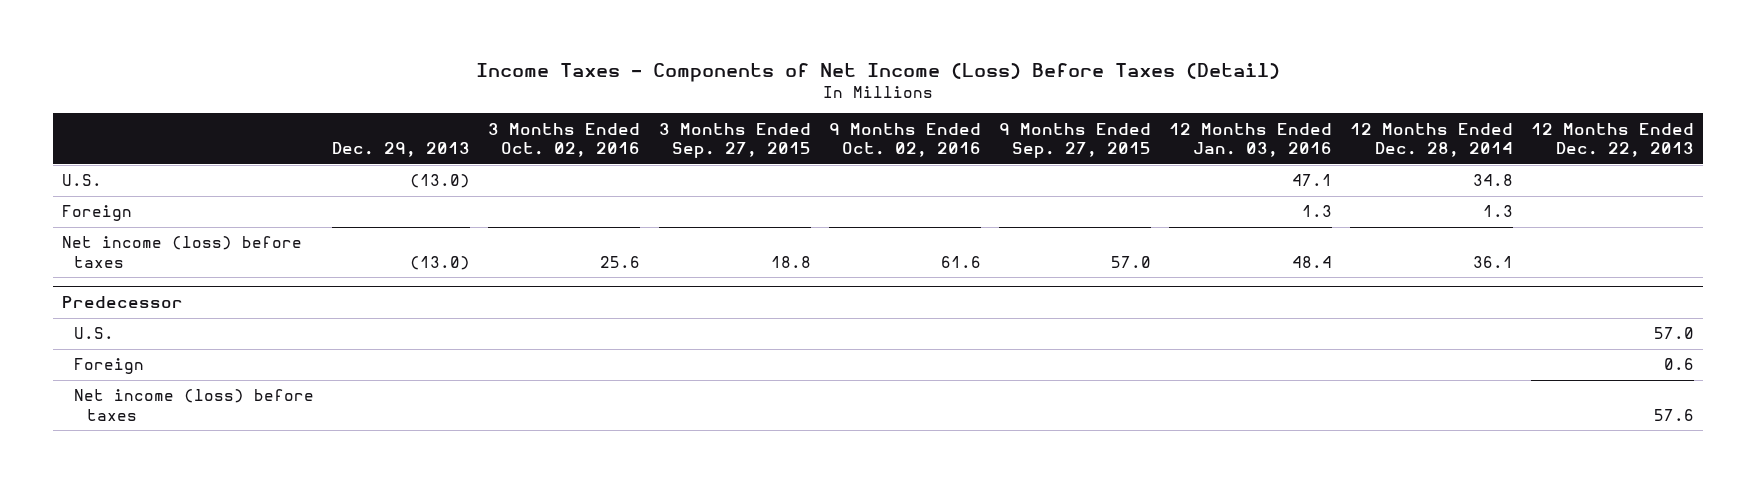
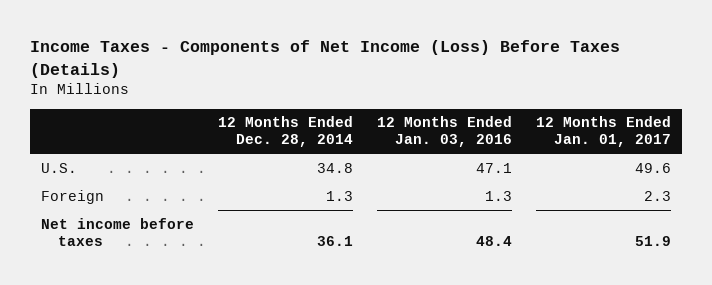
[475,62,1280,82] Income Taxes - Components of Net Income (Loss) Before Taxes (Detail) -> [29,40,620,78] Income Taxes - Components of Net Income (Loss) Before Taxes (Details)
[332,142,471,158] Dec. 29, 2013 -> none
[488,122,641,158] 3 Months Ended Oct. 02, 2016 -> none
[658,122,811,159] 3 Months Ended Sep. 27, 2015 -> none
[828,122,981,158] 9 Months Ended Oct. 02, 2016 -> none
[998,122,1151,159] 9 Months Ended Sep. 27, 2015 -> none
[1531,122,1695,158] 12 Months Ended Dec. 22, 2013 -> none
none -> [535,116,671,148] 12 Months Ended Jan. 01, 2017
[61,296,183,309] Predecessor -> none
[74,327,115,340] U.S. -> none
[74,358,145,375] Foreign -> none
[74,389,315,421] Net income (loss) before taxes -> none
[61,236,302,268] Net income (loss) before taxes -> [41,217,195,246] Net income before taxes

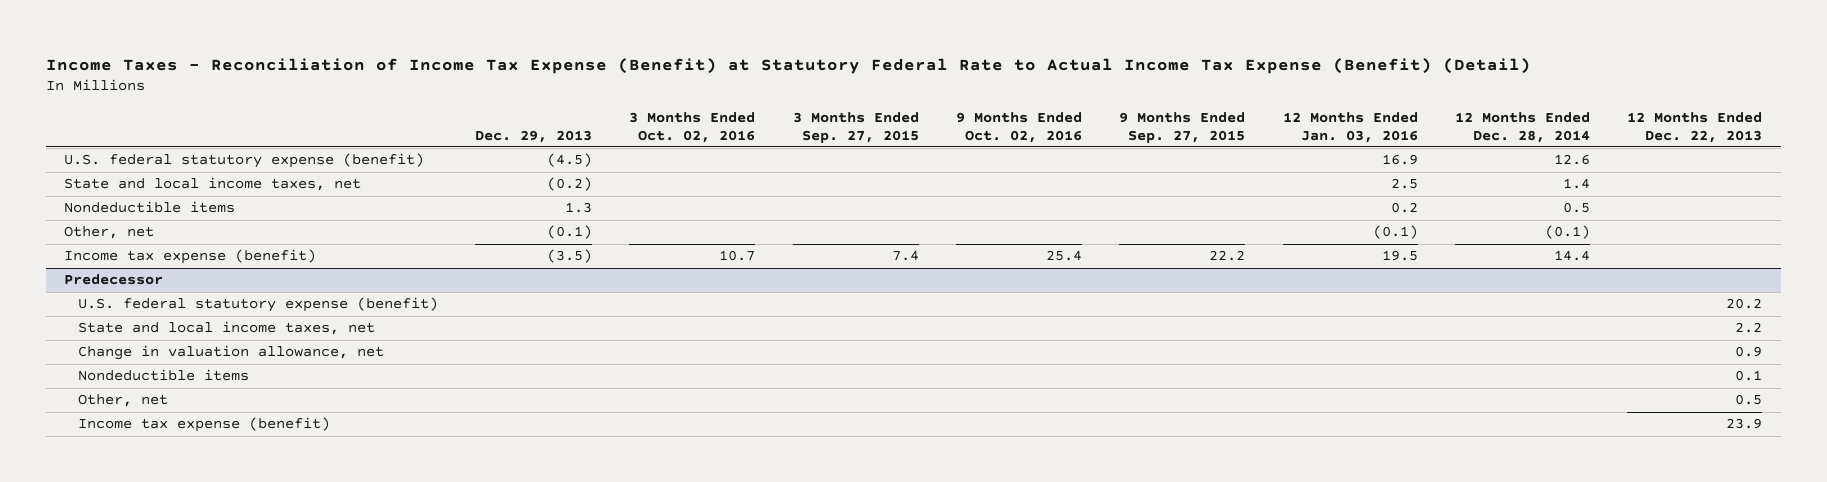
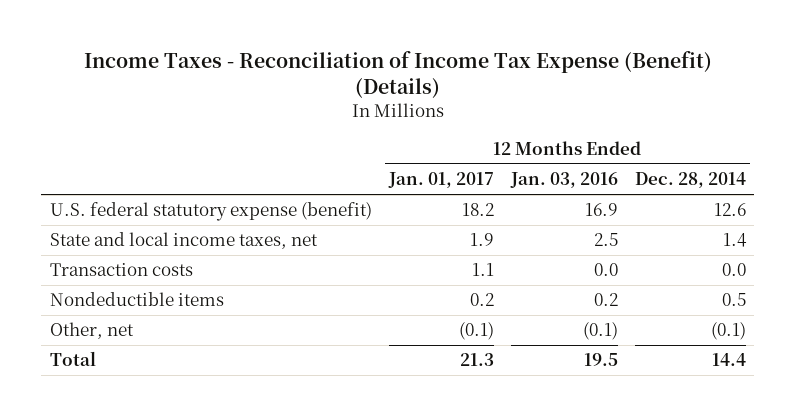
[45,57,1531,74] Income Taxes - Reconciliation of Income Tax Expense (Benefit) at Statutory Federal Rate to Actual Income Tax Expense (Benefit) (Detail) -> [83,50,712,98] Income Taxes - Reconciliation of Income Tax Expense (Benefit) (Details)
[475,129,593,143] Dec. 29, 2013 -> none
[629,111,756,143] 3 Months Ended Oct. 02, 2016 -> none
[792,111,919,143] 3 Months Ended Sep. 27, 2015 -> none
[955,111,1082,143] 9 Months Ended Oct. 02, 2016 -> none
[1119,111,1246,143] 9 Months Ended Sep. 27, 2015 -> none
[1627,111,1763,143] 12 Months Ended Dec. 22, 2013 -> none
none -> [387,172,494,189] Jan. 01, 2017
none -> [49,263,193,277] Transaction costs
[64,274,164,286] Predecessor -> none
[77,297,438,313] U.S. federal statutory expense (benefit) -> none
[77,321,375,336] State and local income taxes, net -> none
[77,345,384,361] Change in valuation allowance, net -> none
[77,369,249,382] Nondeductible items -> none
[77,394,168,408] Other, net -> none
[77,417,330,433] Income tax expense (benefit) -> none
[64,249,317,265] Income tax expense (benefit) -> [49,351,96,367] Total

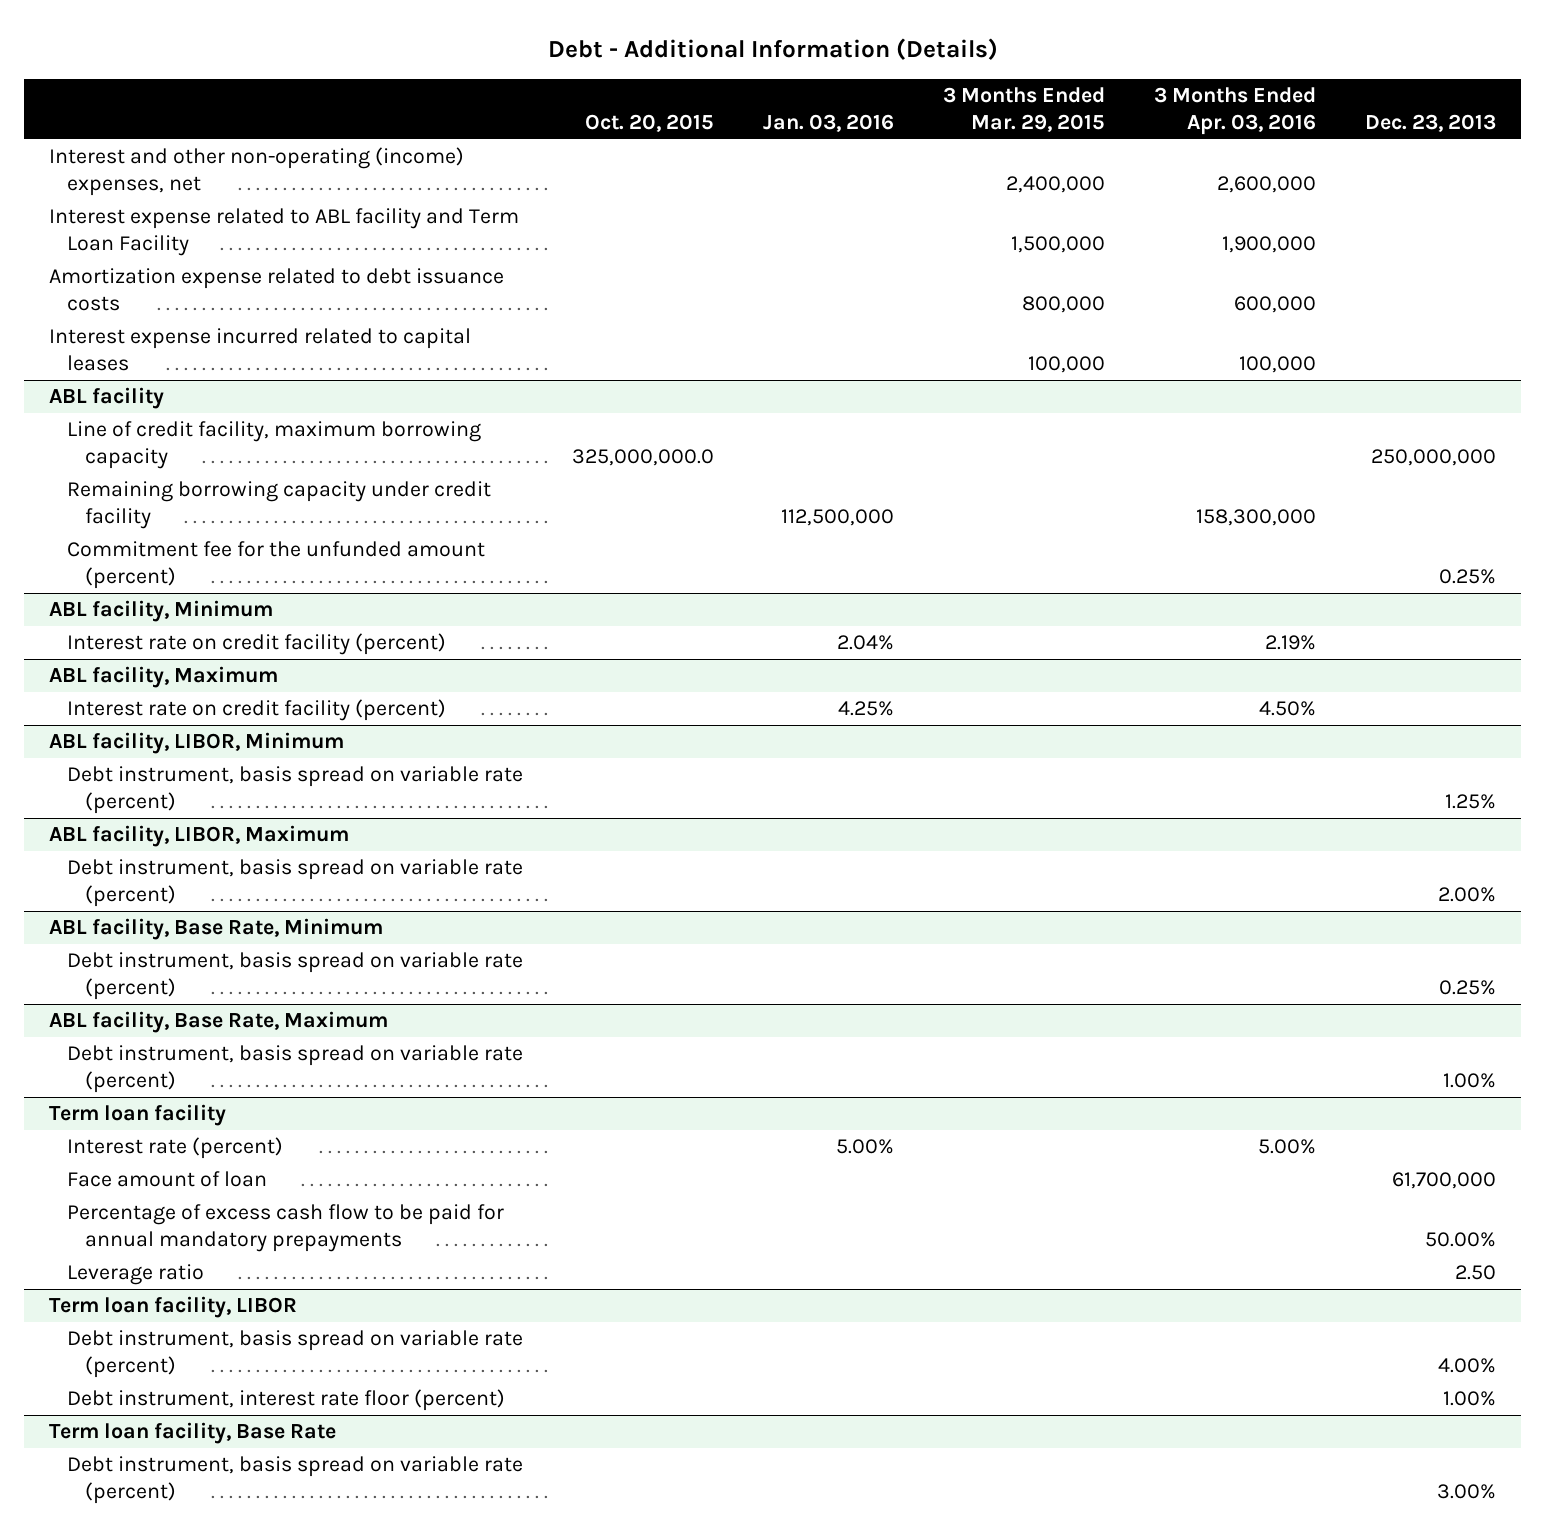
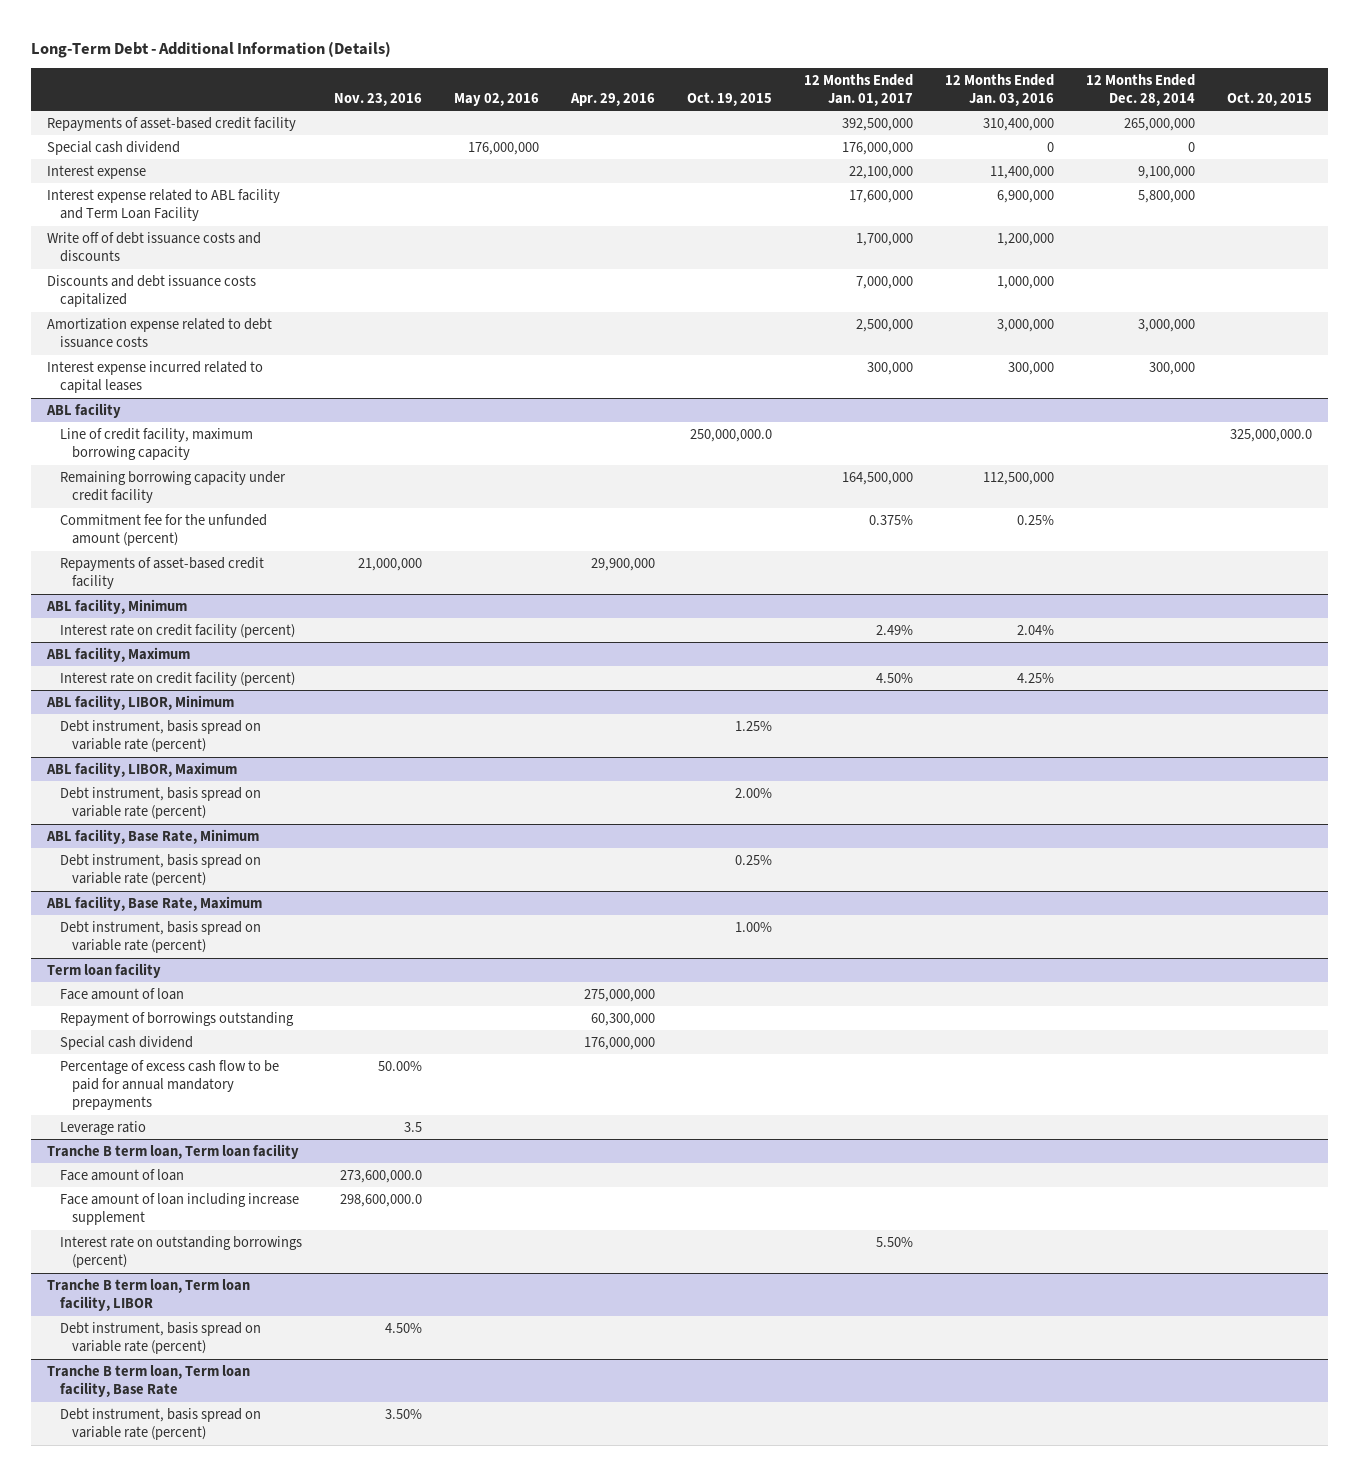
[547,38,998,61] Debt - Additional Information (Details) -> [31,40,392,58] Long-Term Debt - Additional Information (Details)
[763,114,895,133] Jan. 03, 2016 -> none
[943,87,1106,133] 3 Months Ended Mar. 29, 2015 -> none
[1154,87,1317,136] 3 Months Ended Apr. 03, 2016 -> none
[1365,114,1497,133] Dec. 23, 2013 -> none
none -> [333,93,422,107] Nov. 23, 2016
none -> [453,93,539,107] May 02, 2016
none -> [569,93,655,107] Apr. 29, 2016
none -> [686,92,772,107] Oct. 19, 2015
none -> [803,73,913,107] 12 Months Ended Jan. 01, 2017
none -> [944,73,1054,107] 12 Months Ended Jan. 03, 2016
none -> [1085,73,1195,107] 12 Months Ended Dec. 28, 2014
none -> [47,116,297,131] Repayments of asset-based credit facility
none -> [47,140,181,155] Special cash dividend
[48,147,464,197] Interest and other non-operating (income) expenses, net -> [47,164,147,179] Interest expense
none -> [47,231,262,263] Write off of debt issuance costs and discounts
none -> [47,274,257,308] Discounts and debt issuance costs capitalized
none -> [59,556,264,590] Repayments of asset-based credit facility
[67,1137,284,1160] Interest rate (percent) -> none
none -> [59,1011,294,1026] Repayment of borrowings outstanding
none -> [59,1035,193,1050] Special cash dividend
none -> [47,1143,300,1159] Tranche B term loan, Term loan facility
none -> [59,1168,184,1181] Face amount of loan
none -> [59,1192,299,1226] Face amount of loan including increase supplement
none -> [59,1235,302,1269] Interest rate on outstanding borrowings (percent)
[48,1296,297,1319] Term loan facility, LIBOR -> [47,1278,251,1312] Tranche B term loan, Term loan facility, LIBOR
[67,1389,506,1412] Debt instrument, interest rate floor (percent) -> none
[48,1422,336,1445] Term loan facility, Base Rate -> [47,1364,251,1398] Tranche B term loan, Term loan facility, Base Rate

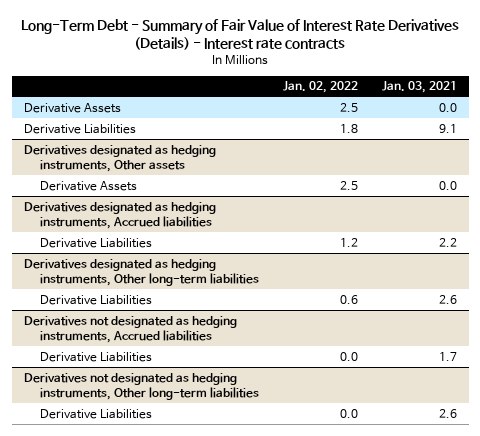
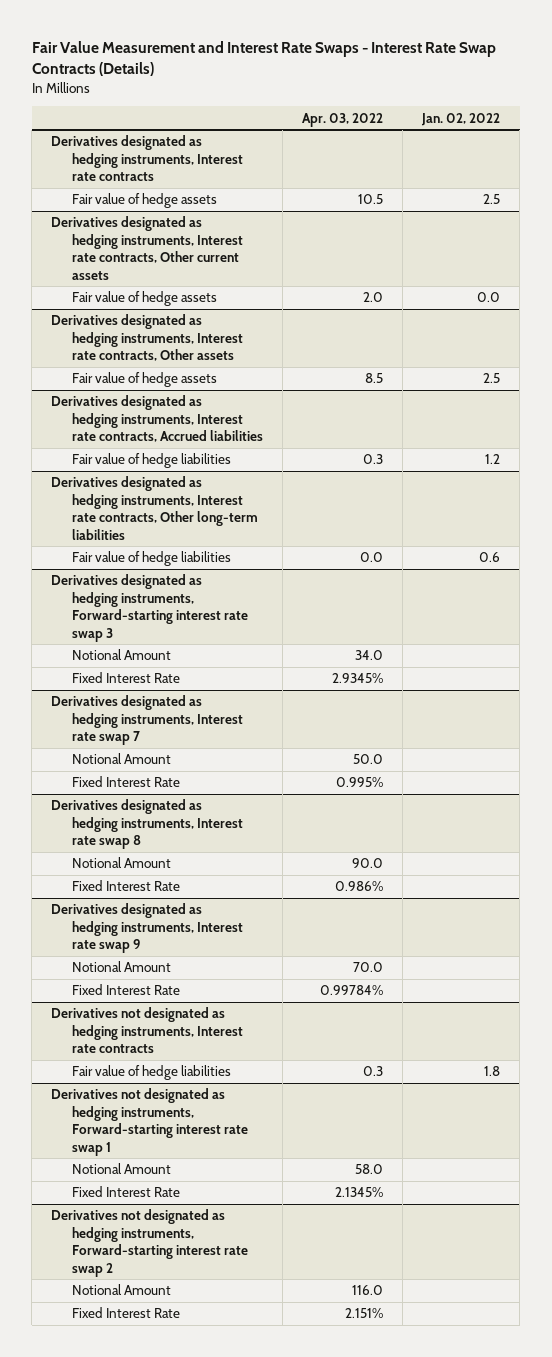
[21,18,460,50] Long-Term Debt - Summary of Fair Value of Interest Rate Derivatives (Details) - Interest rate contracts -> [31,41,496,77] Fair Value Measurement and Interest Rate Swaps - Interest Rate Swap Contracts (Details)
[381,81,457,94] Jan. 03, 2021 -> none
none -> [301,112,383,127] Apr. 03, 2022
[23,102,121,113] Derivative Assets -> none
[23,123,136,134] Derivative Liabilities -> none
[39,351,152,362] Derivative Liabilities -> none
[23,372,259,400] Derivatives not designated as hedging instruments, Other long-term liabilities -> none
[39,408,152,419] Derivative Liabilities -> none
none -> [51,135,243,182] Derivatives designated as hedging instruments, Interest rate contracts
none -> [71,193,217,209] Fair value of hedge assets
none -> [51,216,243,280] Derivatives designated as hedging instruments, Interest rate contracts, Other current assets
none -> [71,291,217,307] Fair value of hedge assets
[23,144,216,172] Derivatives designated as hedging instruments, Other assets -> [51,314,243,362] Derivatives designated as hedging instruments, Interest rate contracts, Other assets
[39,180,137,191] Derivative Assets -> [71,372,217,388] Fair value of hedge assets
[23,201,216,229] Derivatives designated as hedging instruments, Accrued liabilities -> [51,395,263,443] Derivatives designated as hedging instruments, Interest rate contracts, Accrued liabilities
[39,237,152,248] Derivative Liabilities -> [71,453,231,469] Fair value of hedge liabilities
[23,258,259,286] Derivatives designated as hedging instruments, Other long-term liabilities -> [51,476,258,540] Derivatives designated as hedging instruments, Interest rate contracts, Other long-term liabilities
[39,294,152,305] Derivative Liabilities -> [71,551,231,567] Fair value of hedge liabilities
none -> [51,574,248,642] Derivatives designated as hedging instruments, Forward-starting interest rate swap 3
none -> [71,649,171,661] Notional Amount
none -> [71,672,180,684] Fixed Interest Rate
none -> [51,695,243,746] Derivatives designated as hedging instruments, Interest rate swap 7
none -> [71,753,171,765] Notional Amount
none -> [71,776,180,788] Fixed Interest Rate
none -> [51,799,243,850] Derivatives designated as hedging instruments, Interest rate swap 8
none -> [71,857,171,869] Notional Amount
none -> [71,880,180,892] Fixed Interest Rate
none -> [51,903,243,954] Derivatives designated as hedging instruments, Interest rate swap 9
none -> [71,961,171,973] Notional Amount
none -> [71,984,180,996] Fixed Interest Rate
[23,315,237,343] Derivatives not designated as hedging instruments, Accrued liabilities -> [51,1007,243,1054] Derivatives not designated as hedging instruments, Interest rate contracts
none -> [71,1065,231,1081] Fair value of hedge liabilities
none -> [51,1088,248,1156] Derivatives not designated as hedging instruments, Forward-starting interest rate swap 1
none -> [71,1163,171,1175] Notional Amount
none -> [71,1186,180,1198] Fixed Interest Rate
none -> [51,1209,248,1277] Derivatives not designated as hedging instruments, Forward-starting interest rate swap 2
none -> [71,1284,171,1296] Notional Amount
none -> [71,1307,180,1319] Fixed Interest Rate

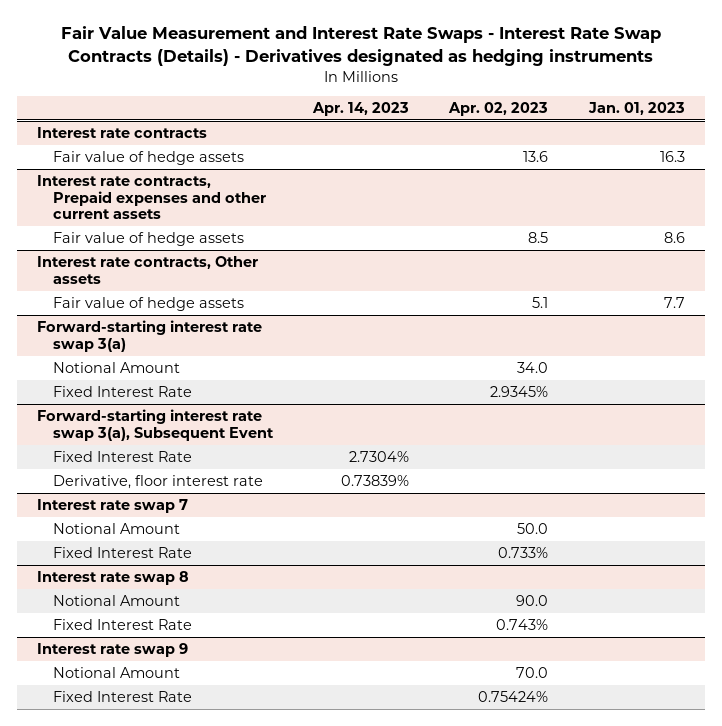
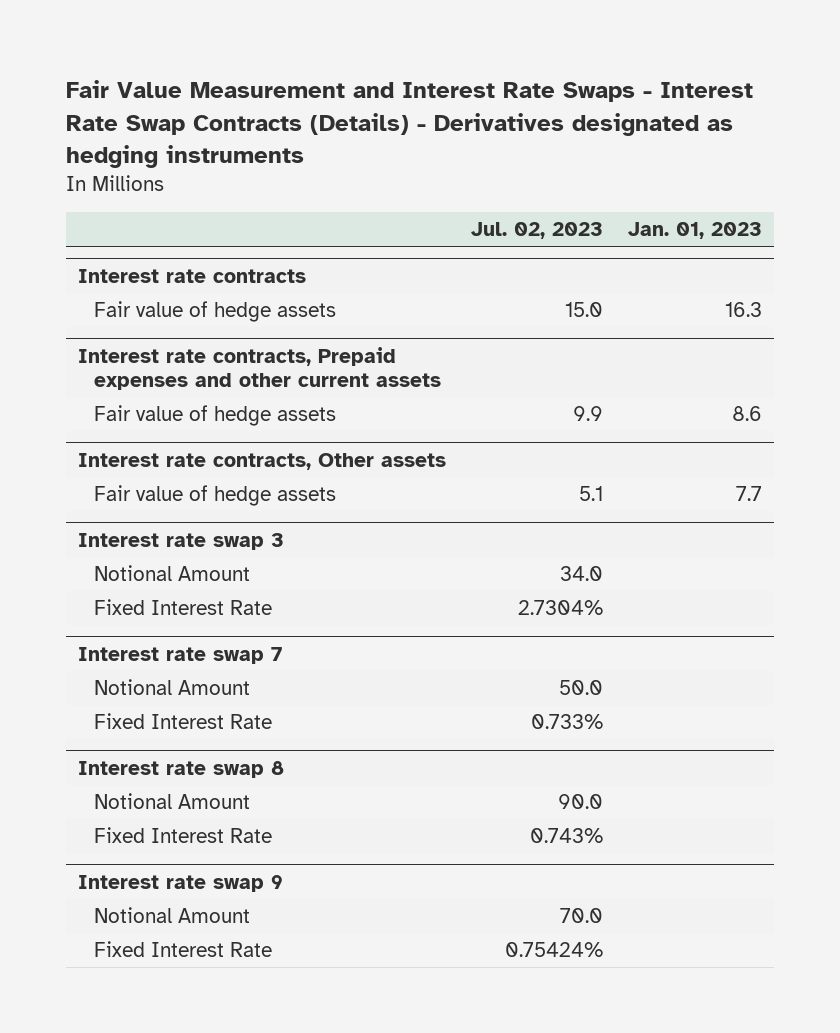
[312,102,410,117] Apr. 14, 2023 -> none
[448,102,549,117] Apr. 02, 2023 -> none
none -> [471,222,604,240] Jul. 02, 2023
[37,319,263,352] Forward-starting interest rate swap 3(a) -> [78,533,285,551] Interest rate swap 3
[37,408,274,441] Forward-starting interest rate swap 3(a), Subsequent Event -> none
[52,450,192,462] Fixed Interest Rate -> none
[52,474,263,489] Derivative, floor interest rate -> none

